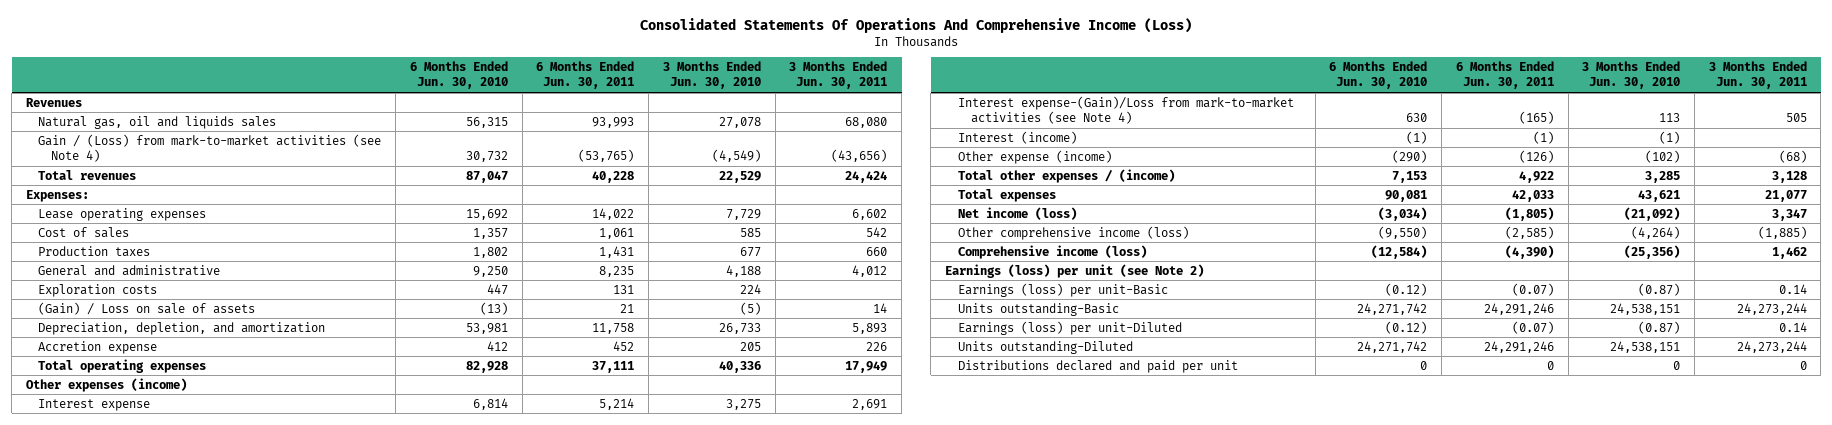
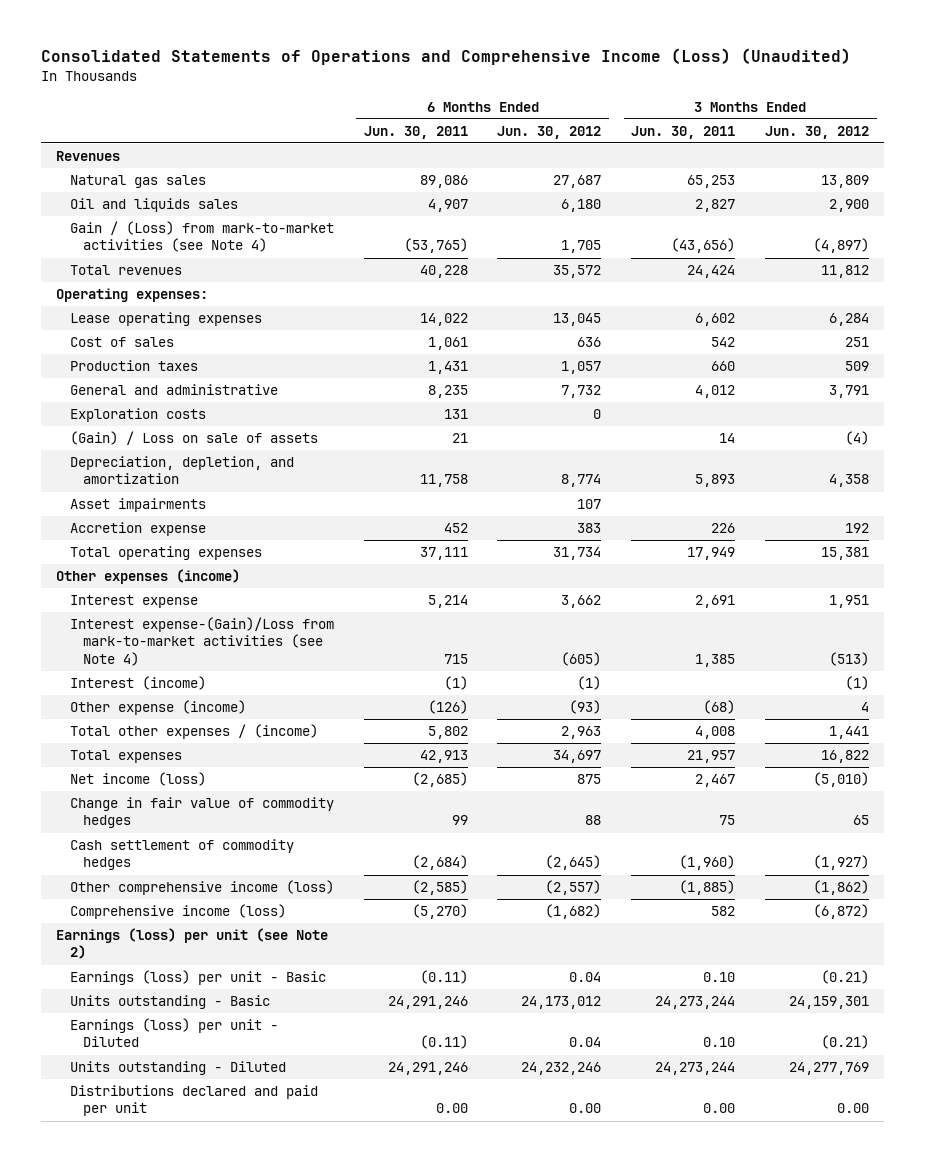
[640,17,1193,33] Consolidated Statements Of Operations And Comprehensive Income (Loss) -> [41,48,852,66] Consolidated Statements of Operations and Comprehensive Income (Loss) (Unaudited)
[409,61,508,90] 6 Months Ended Jun. 30, 2010 -> none
[662,61,761,90] 3 Months Ended Jun. 30, 2010 -> none
none -> [497,125,602,139] Jun. 30, 2012
none -> [765,125,870,139] Jun. 30, 2012
[38,115,277,129] Natural gas, oil and liquids sales -> [69,175,206,189] Natural gas sales
[592,116,635,128] 93,993 -> [419,175,468,189] 89,086
[845,116,888,128] 68,080 -> [687,175,736,189] 65,253
none -> [69,198,238,213] Oil and liquids sales
[25,189,89,202] Expenses: -> [56,288,209,303] Operating expenses:
none -> [69,498,206,513] Asset impairments
[1518,111,1554,125] (165) -> [443,653,468,664] 715
[1785,113,1807,123] 505 -> [695,653,736,667] 1,385
[1518,170,1554,183] 4,922 -> [427,726,468,740] 5,802
[1771,170,1807,183] 3,128 -> [695,726,736,740] 4,008
[1511,189,1554,202] 42,033 -> [419,750,468,764] 42,913
[1764,189,1807,202] 21,077 -> [687,750,736,764] 21,957
[1504,206,1554,221] (1,805) -> [411,772,468,788] (2,685)
[1771,208,1807,221] 3,347 -> [695,774,736,788] 2,467
none -> [69,797,334,829] Change in fair value of commodity hedges
none -> [69,839,294,871] Cash settlement of commodity hedges
[1504,244,1554,259] (4,390) -> [411,904,468,920] (5,270)
[1771,246,1807,259] 1,462 -> [711,906,736,917] 582
[957,282,1168,297] Earnings (loss) per unit-Basic -> [69,970,326,986] Earnings (loss) per unit - Basic
[1511,282,1554,296] (0.07) -> [419,970,468,985] (0.11)
[1778,283,1807,294] 0.14 -> [703,972,736,983] 0.10
[957,302,1119,316] Units outstanding-Basic -> [69,995,270,1010] Units outstanding - Basic
[957,320,1182,335] Earnings (loss) per unit-Diluted -> [69,1018,278,1048] Earnings (loss) per unit - Diluted
[1511,320,1554,334] (0.07) -> [419,1035,468,1050] (0.11)
[1778,321,1807,332] 0.14 -> [703,1037,736,1048] 0.10
[957,340,1133,354] Units outstanding-Diluted -> [69,1061,286,1076] Units outstanding - Diluted
[1546,360,1554,370] 0 -> [435,1103,468,1114] 0.00
[1799,360,1807,370] 0 -> [703,1103,736,1114] 0.00

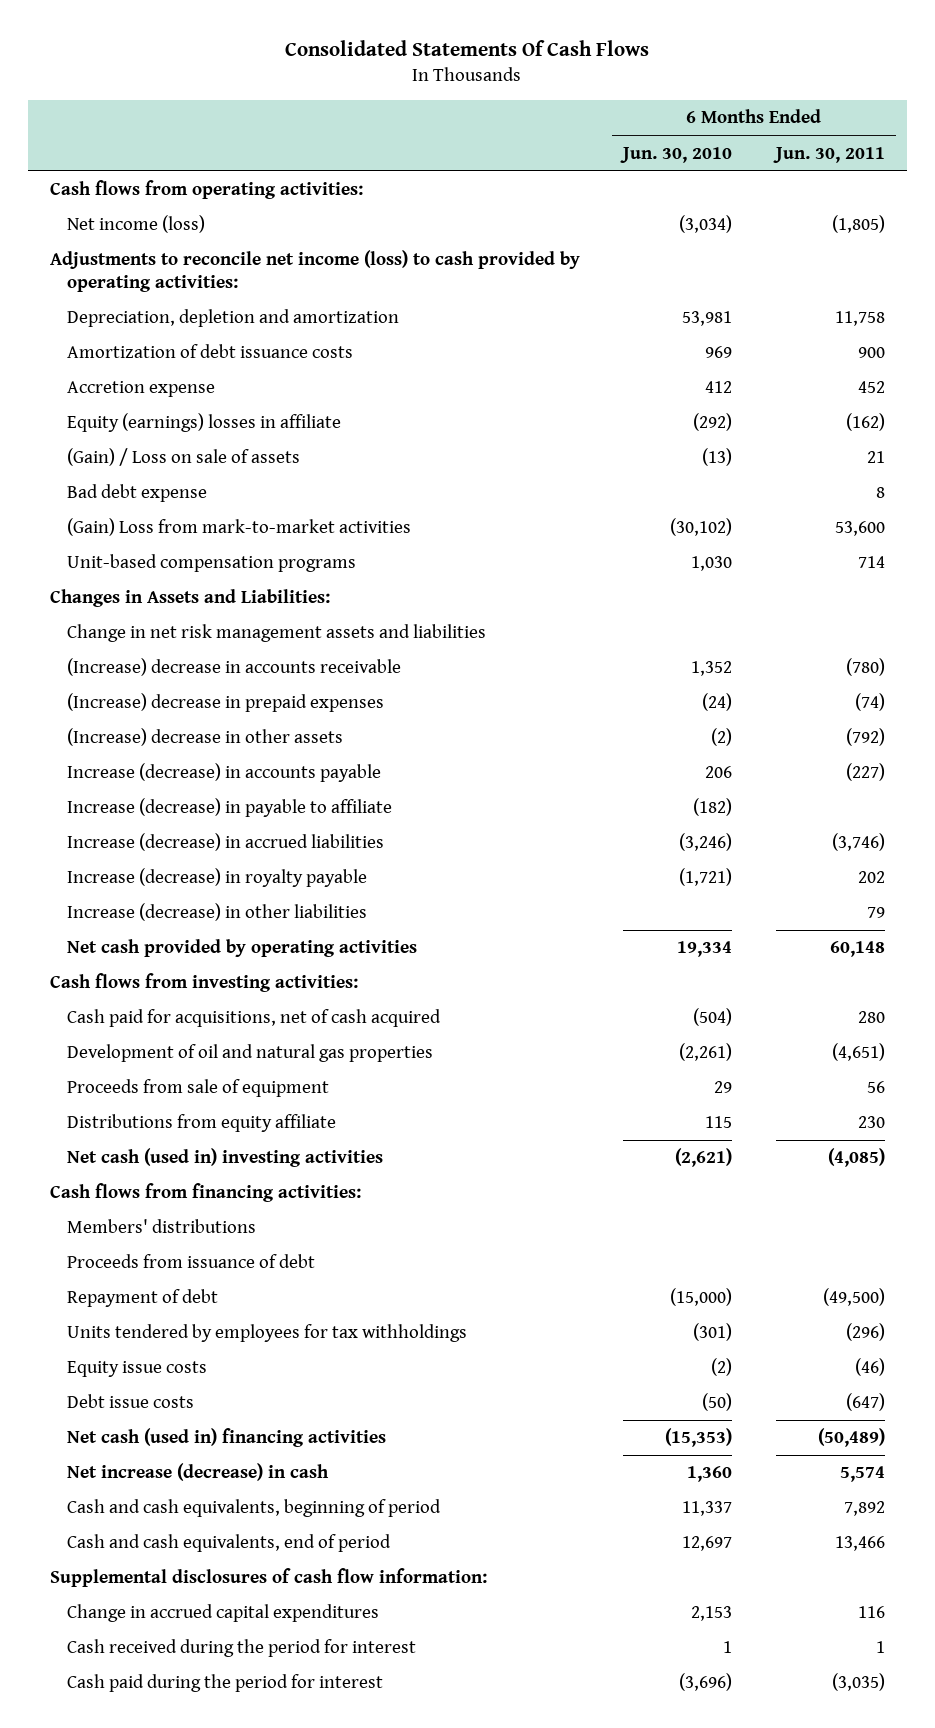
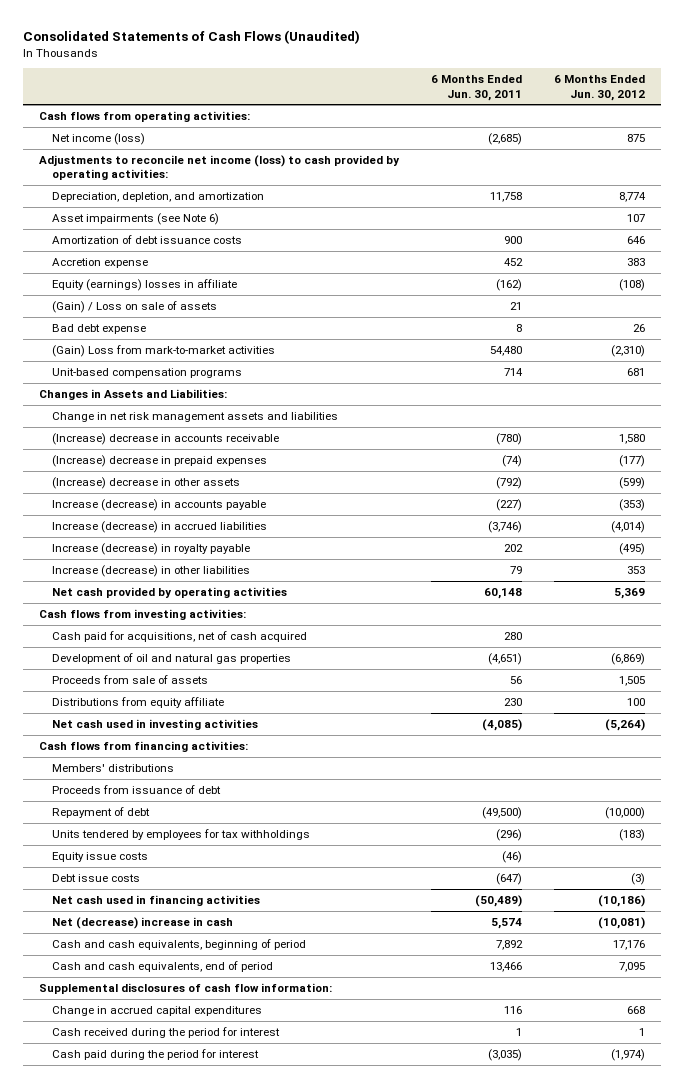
[285,40,650,57] Consolidated Statements Of Cash Flows -> [22,29,360,44] Consolidated Statements of Cash Flows (Unaudited)
[620,146,733,163] Jun. 30, 2010 -> none
none -> [554,75,646,101] 6 Months Ended Jun. 30, 2012
[832,215,886,234] (1,805) -> [487,133,522,146] (2,685)
[66,309,399,328] Depreciation, depletion and amortization -> [51,192,264,203] Depreciation, depletion, and amortization
none -> [51,213,219,226] Asset impairments (see Note 6)
[835,521,886,537] 53,600 -> [489,346,522,357] 54,480
[66,798,392,818] Increase (decrease) in payable to affiliate -> none
[66,1079,329,1098] Proceeds from sale of equipment -> [51,675,208,685] Proceeds from sale of assets
[66,1148,383,1168] Net cash (used in) investing activities -> [51,719,258,731] Net cash used in investing activities
[66,1428,386,1448] Net cash (used in) financing activities -> [51,895,260,907] Net cash used in financing activities
[66,1463,329,1482] Net increase (decrease) in cash -> [51,917,233,930] Net (decrease) increase in cash

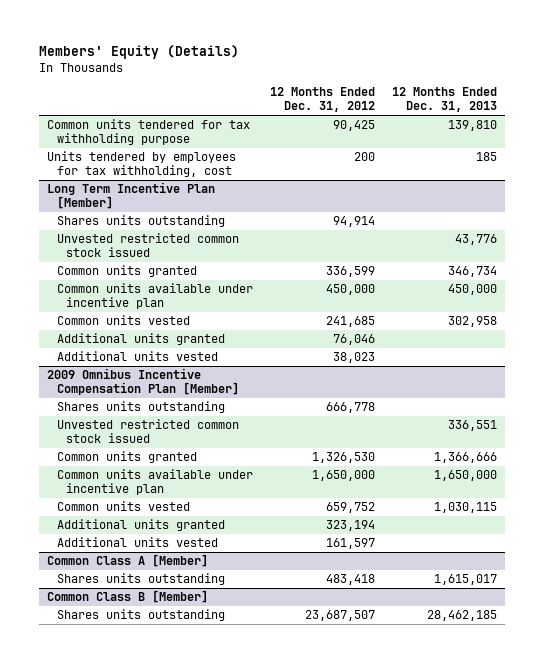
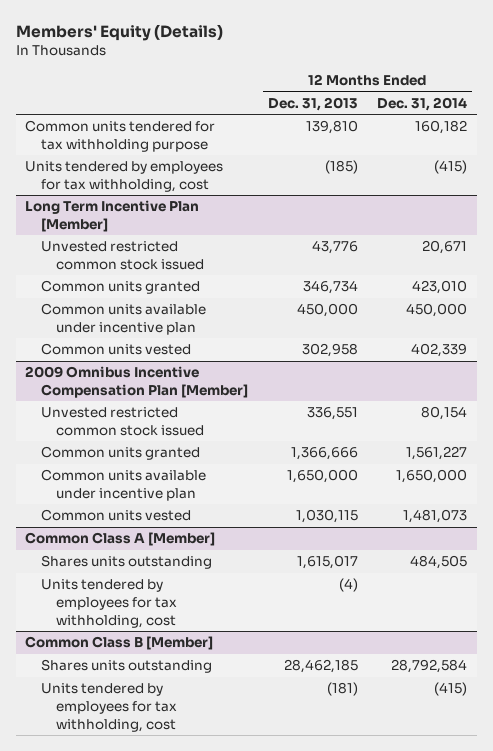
[269,87,375,113] 12 Months Ended Dec. 31, 2012 -> none
none -> [377,96,468,111] Dec. 31, 2014
[475,152,497,162] 185 -> [324,160,358,175] (185)
[56,215,225,228] Shares units outstanding -> none
[56,333,225,346] Additional units granted -> none
[56,351,218,362] Additional units vested -> none
[56,401,225,414] Shares units outstanding -> none
[56,519,225,532] Additional units granted -> none
[56,537,218,548] Additional units vested -> none
none -> [40,579,177,628] Units tendered by employees for tax withholding, cost
none -> [40,683,177,732] Units tendered by employees for tax withholding, cost

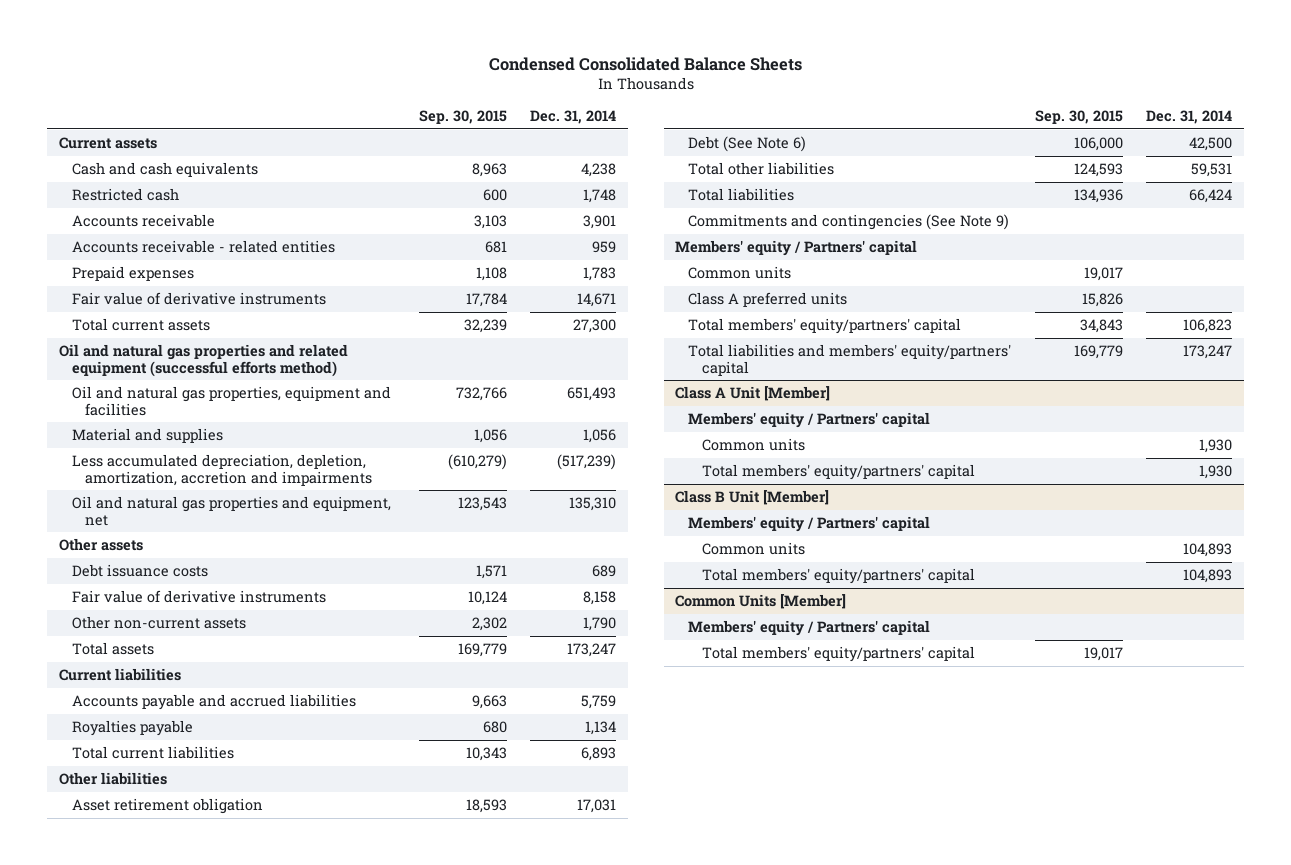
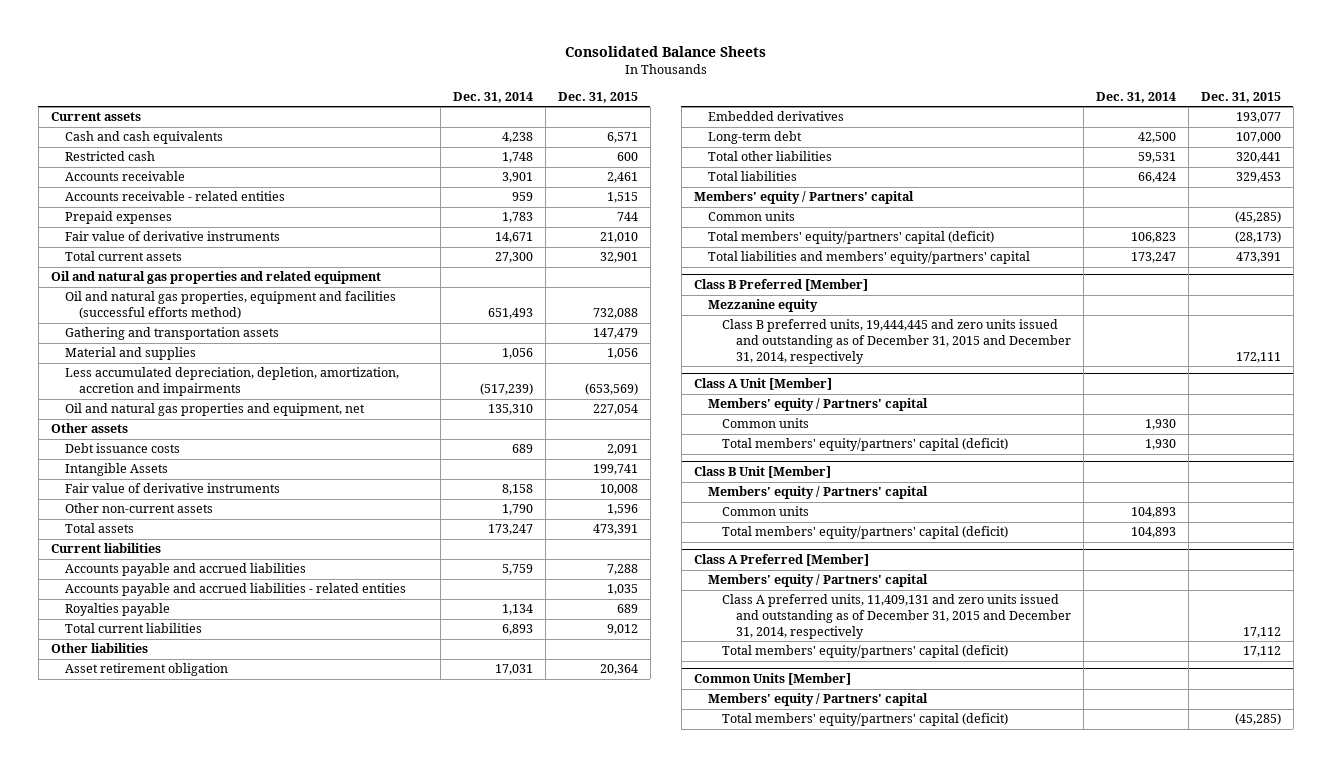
[488,56,802,71] Condensed Consolidated Balance Sheets -> [564,46,766,58] Consolidated Balance Sheets
[418,110,507,125] Sep. 30, 2015 -> none
none -> [557,91,638,103] Dec. 31, 2015
[59,343,349,377] Oil and natural gas properties and related equipment (successful efforts method) -> [50,271,381,285] Oil and natural gas properties and related equipment
[72,385,392,416] Oil and natural gas properties, equipment and facilities -> [64,291,396,319] Oil and natural gas properties, equipment and facilities (successful efforts method)
none -> [64,327,279,341] Gathering and transportation assets
none -> [64,463,168,477] Intangible Assets
none -> [64,583,406,597] Accounts payable and accrued liabilities - related entities
none -> [707,111,844,122] Embedded derivatives
[688,135,807,152] Debt (See Note 6) -> [707,131,802,145] Long-term debt
[688,213,1010,230] Commitments and contingencies (See Note 9) -> none
[688,291,848,307] Class A preferred units -> none
[688,317,962,334] Total members' equity/partners' capital -> [707,231,994,245] Total members' equity/partners' capital (deficit)
none -> [693,279,868,292] Class B Preferred [Member]
none -> [707,299,818,313] Mezzanine equity
none -> [721,319,1072,364] Class B preferred units, 19,444,445 and zero units issued and outstanding as of December 31, 2015 and December 31, 2014, respectively
[701,463,975,480] Total members' equity/partners' capital -> [721,438,1008,452] Total members' equity/partners' capital (deficit)
[701,567,975,584] Total members' equity/partners' capital -> [721,526,1008,540] Total members' equity/partners' capital (deficit)
none -> [693,554,869,567] Class A Preferred [Member]
none -> [707,574,928,588] Members' equity / Partners' capital
none -> [721,594,1072,639] Class A preferred units, 11,409,131 and zero units issued and outstanding as of December 31, 2015 and December 31, 2014, respectively
none -> [721,645,1008,659] Total members' equity/partners' capital (deficit)
[701,645,975,662] Total members' equity/partners' capital -> [721,713,1008,727] Total members' equity/partners' capital (deficit)

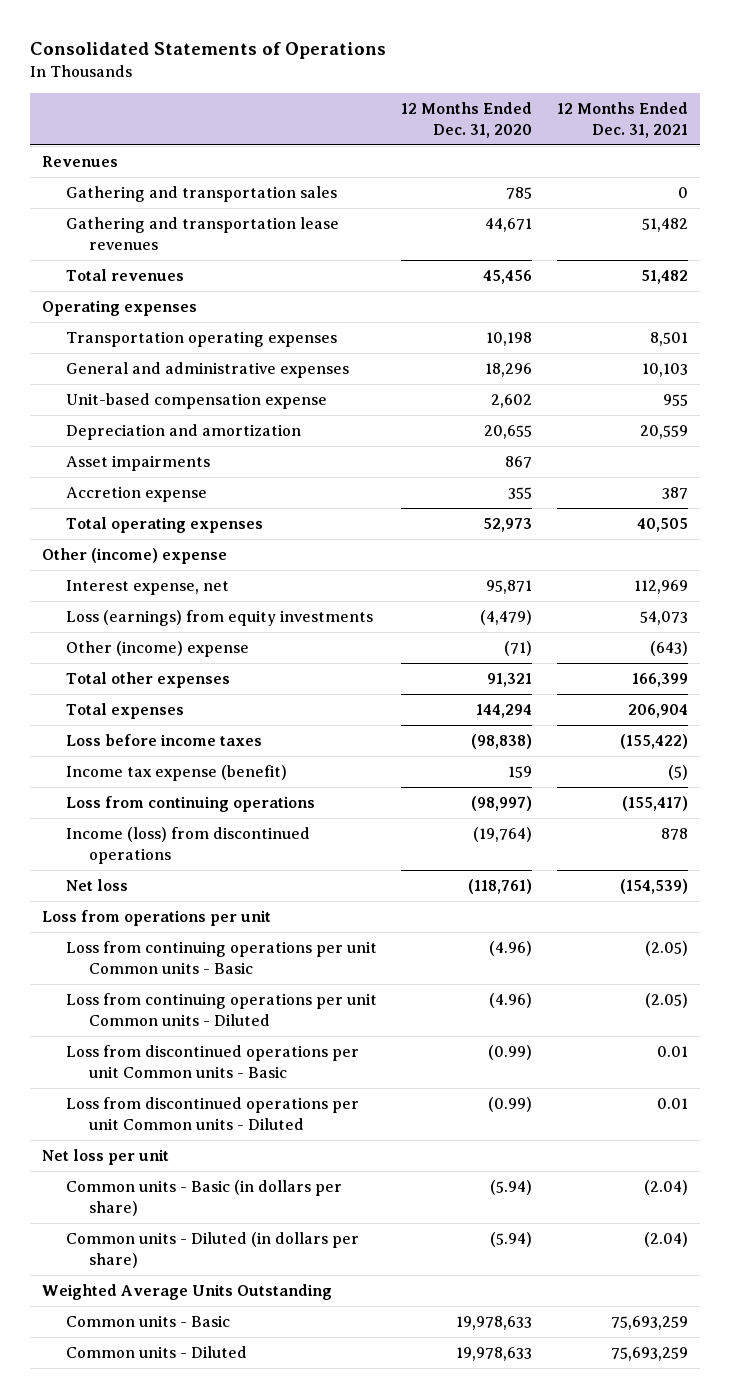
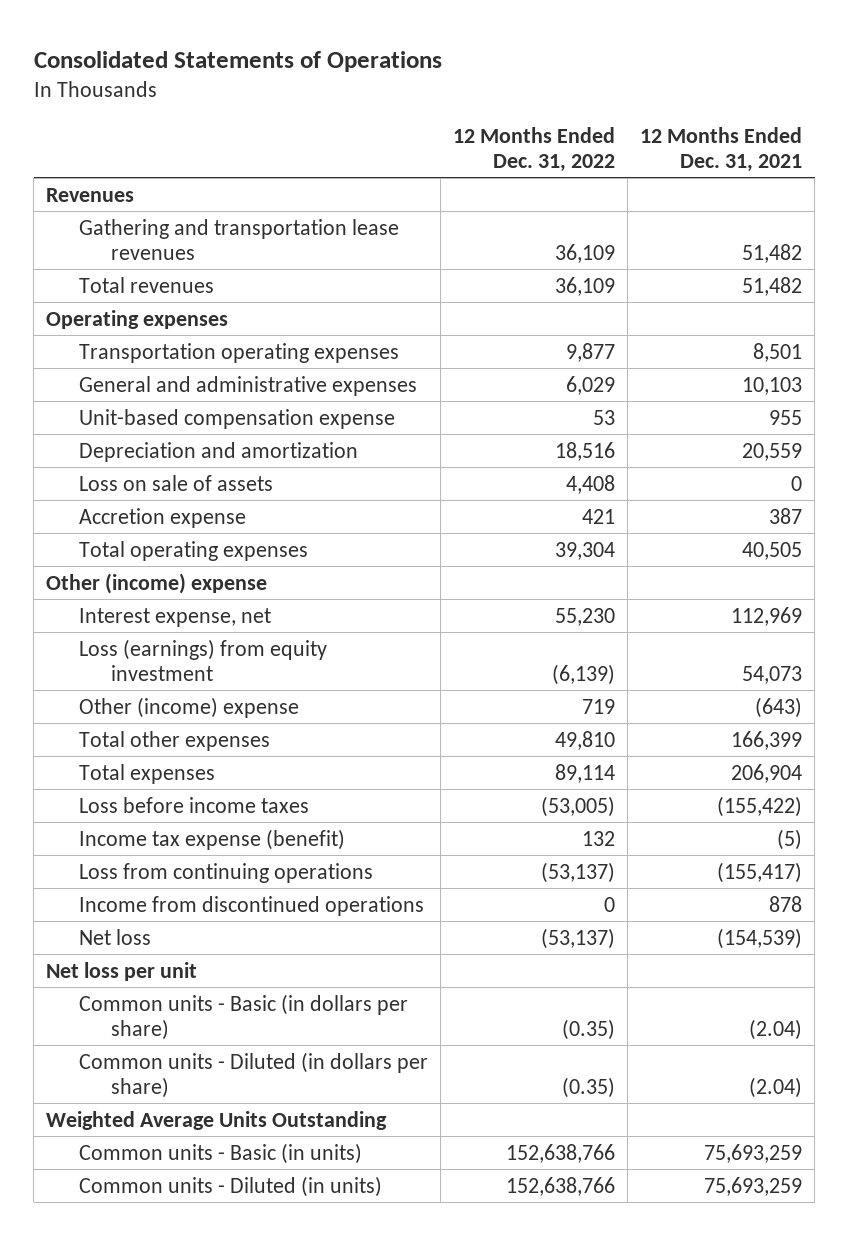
[401,102,533,138] 12 Months Ended Dec. 31, 2020 -> none
none -> [452,126,615,172] 12 Months Ended Dec. 31, 2022
[65,186,337,203] Gathering and transportation sales -> none
[65,455,210,472] Asset impairments -> none
none -> [78,474,273,491] Loss on sale of assets
[65,610,373,627] Loss (earnings) from equity investments -> [78,638,327,681] Loss (earnings) from equity investment
[65,827,310,864] Income (loss) from discontinued operations -> [78,895,424,916] Income from discontinued operations
[42,910,272,927] Loss from operations per unit -> none
[65,941,377,974] Loss from continuing operations per unit Common units - Basic -> none
[65,993,377,1026] Loss from continuing operations per unit Common units - Diluted -> none
[65,1045,359,1078] Loss from discontinued operations per unit Common units - Basic -> none
[65,1097,359,1130] Loss from discontinued operations per unit Common units - Diluted -> none
[65,1315,230,1328] Common units - Basic -> [78,1142,362,1164] Common units - Basic (in units)
[65,1346,247,1359] Common units - Diluted -> [78,1175,382,1197] Common units - Diluted (in units)

